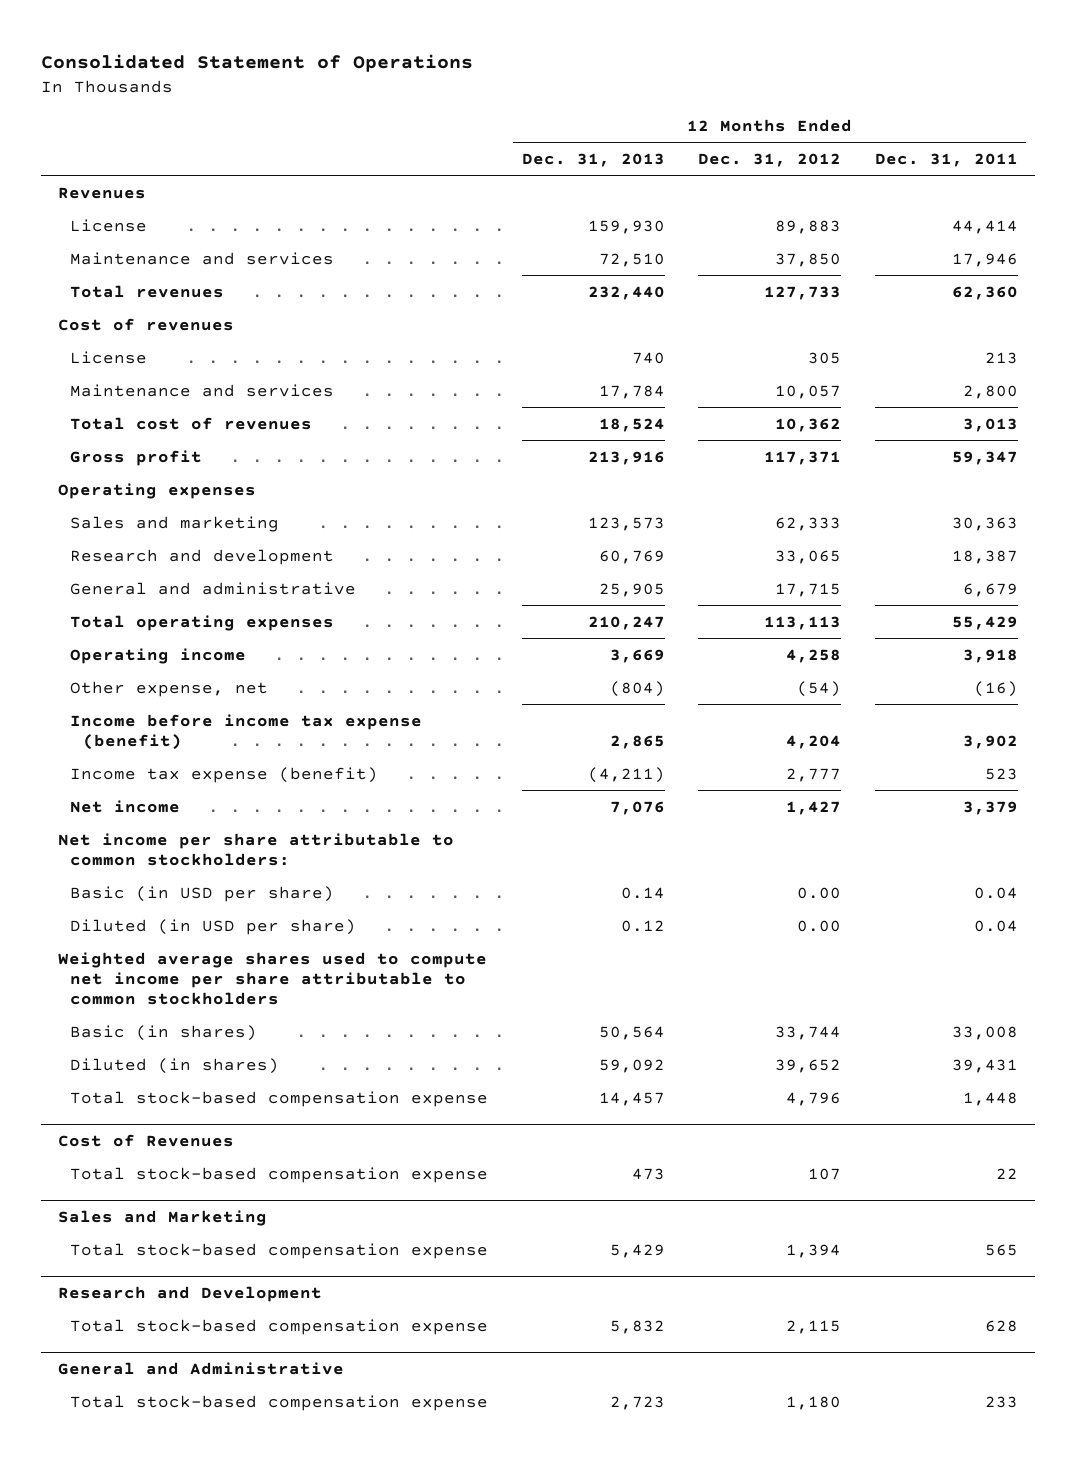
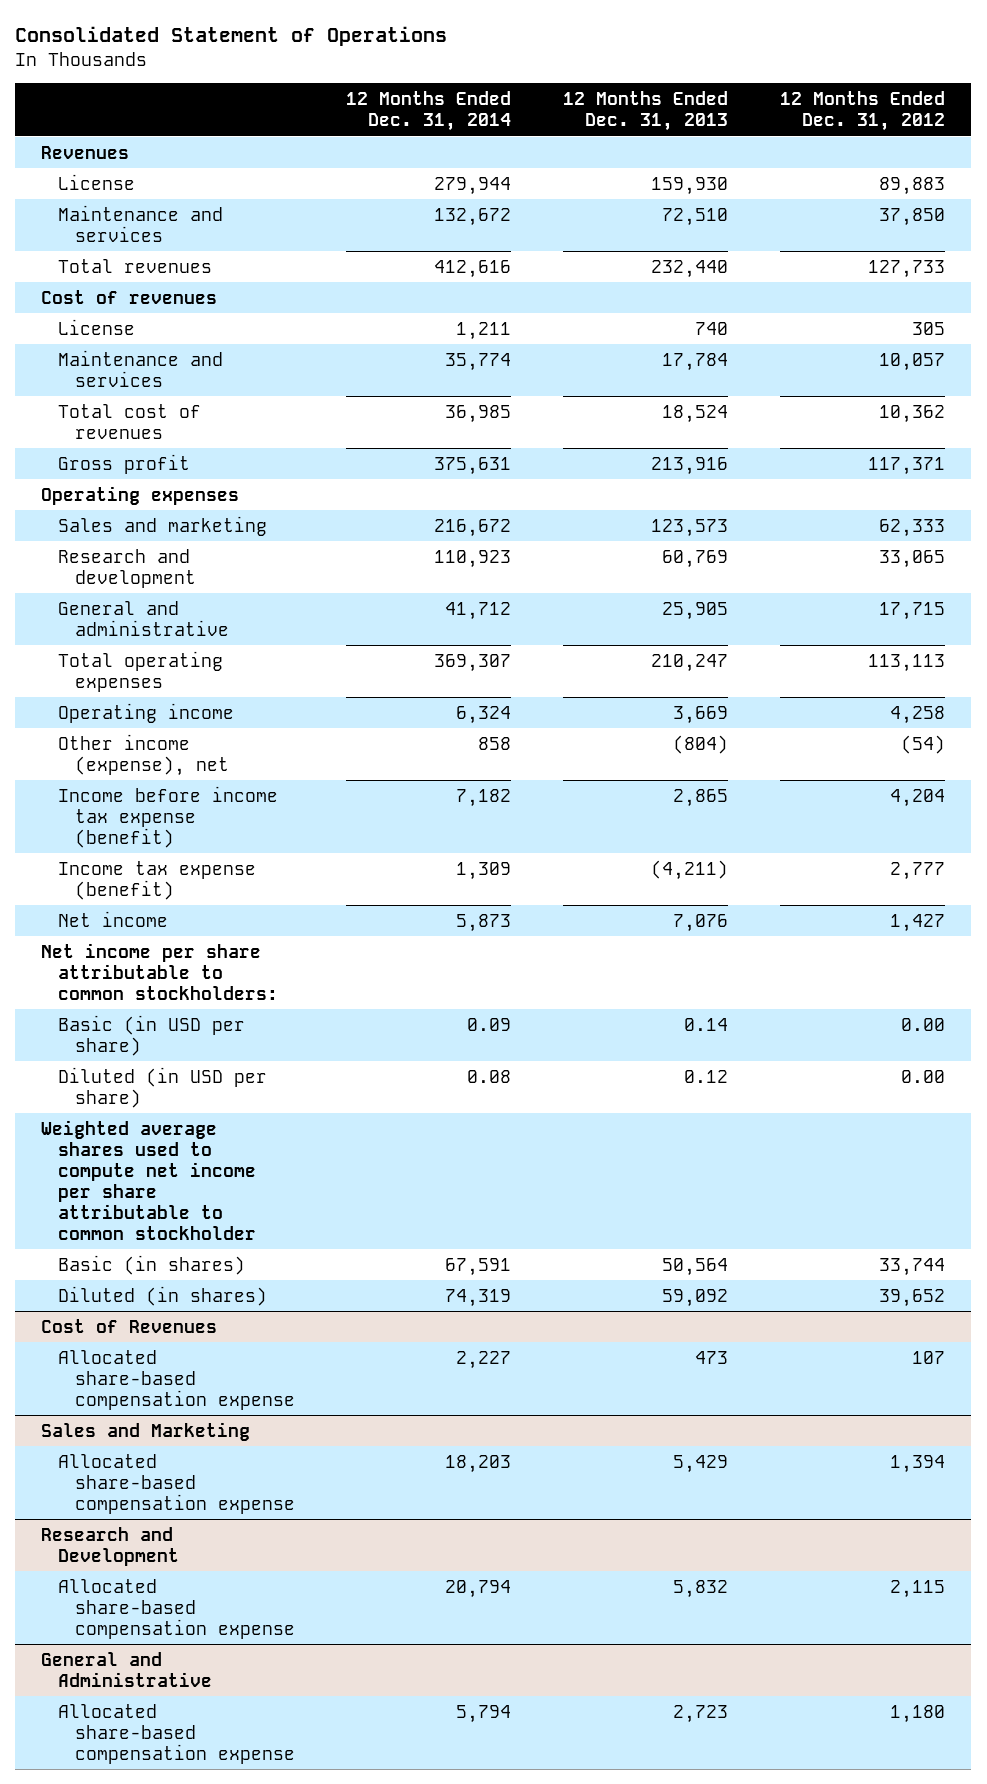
[874,152,1018,167] Dec. 31, 2011 -> none
none -> [346,91,512,132] 12 Months Ended Dec. 31, 2014
[70,680,269,697] Other expense, net -> [57,733,229,776] Other income (expense), net
[57,951,487,1006] Weighted average shares used to compute net income per share attributable to common stockholders -> [41,1119,256,1240] Weighted average shares used to compute net income per share attributable to common stockholder
[70,1090,489,1107] Total stock-based compensation expense -> none
[70,1166,489,1183] Total stock-based compensation expense -> [57,1349,295,1410] Allocated share-based compensation expense
[70,1242,489,1259] Total stock-based compensation expense -> [57,1453,295,1514] Allocated share-based compensation expense
[70,1318,489,1335] Total stock-based compensation expense -> [57,1578,295,1639] Allocated share-based compensation expense
[70,1394,489,1411] Total stock-based compensation expense -> [57,1703,295,1764] Allocated share-based compensation expense

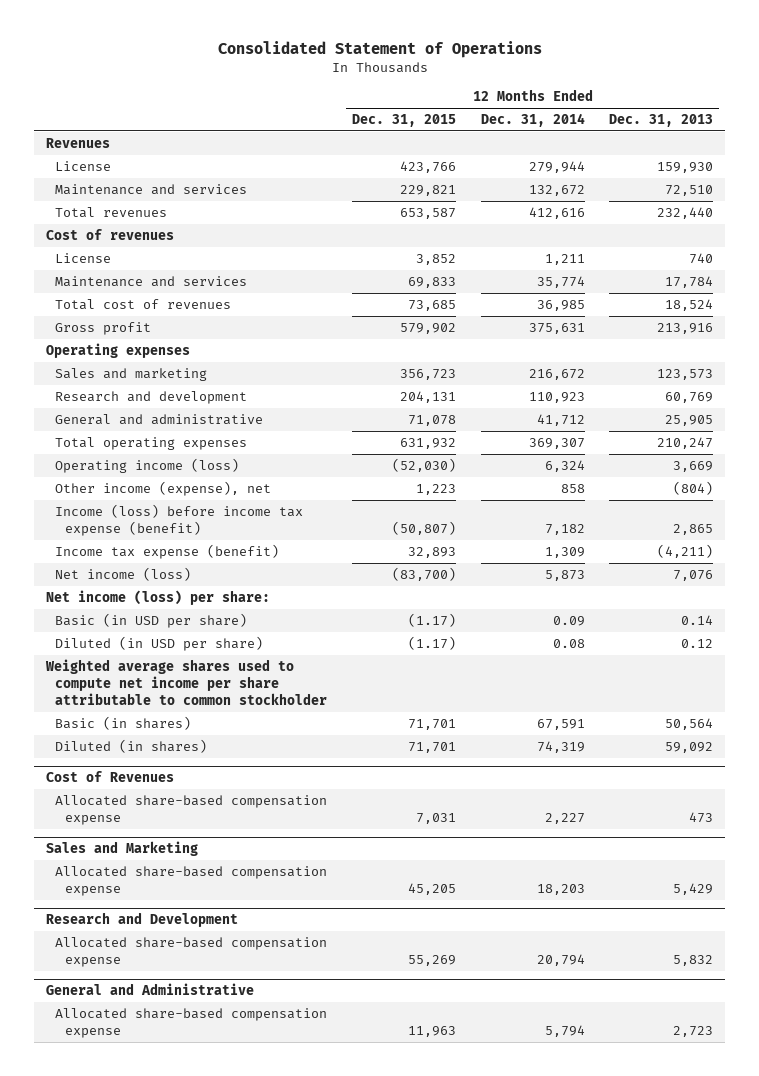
[780,91,946,132] 12 Months Ended Dec. 31, 2012 -> none
none -> [352,114,457,128] Dec. 31, 2015
[57,702,234,723] Operating income -> [55,458,240,474] Operating income (loss)
[57,785,278,848] Income before income tax expense (benefit) -> [55,504,304,536] Income (loss) before income tax expense (benefit)
[57,910,168,927] Net income -> [55,567,192,582] Net income (loss)
[41,942,278,1000] Net income per share attributable to common stockholders: -> [46,590,271,606] Net income (loss) per share:

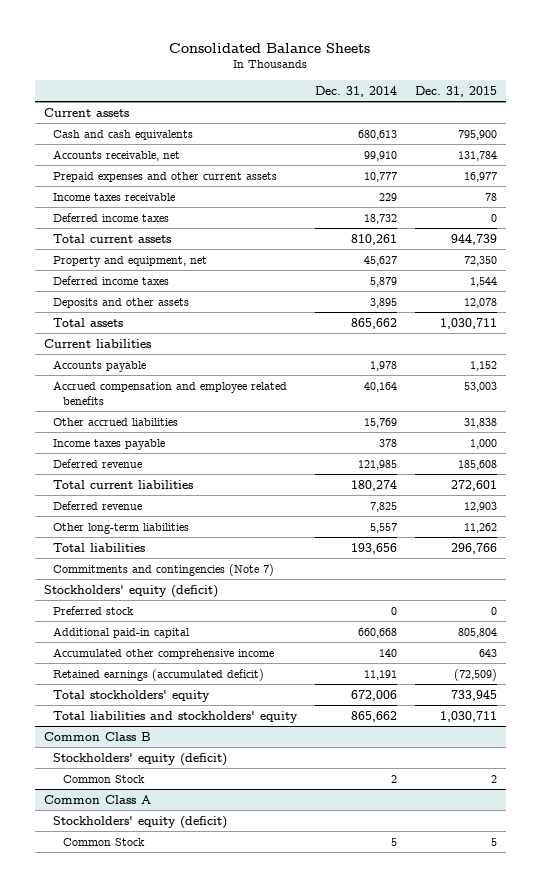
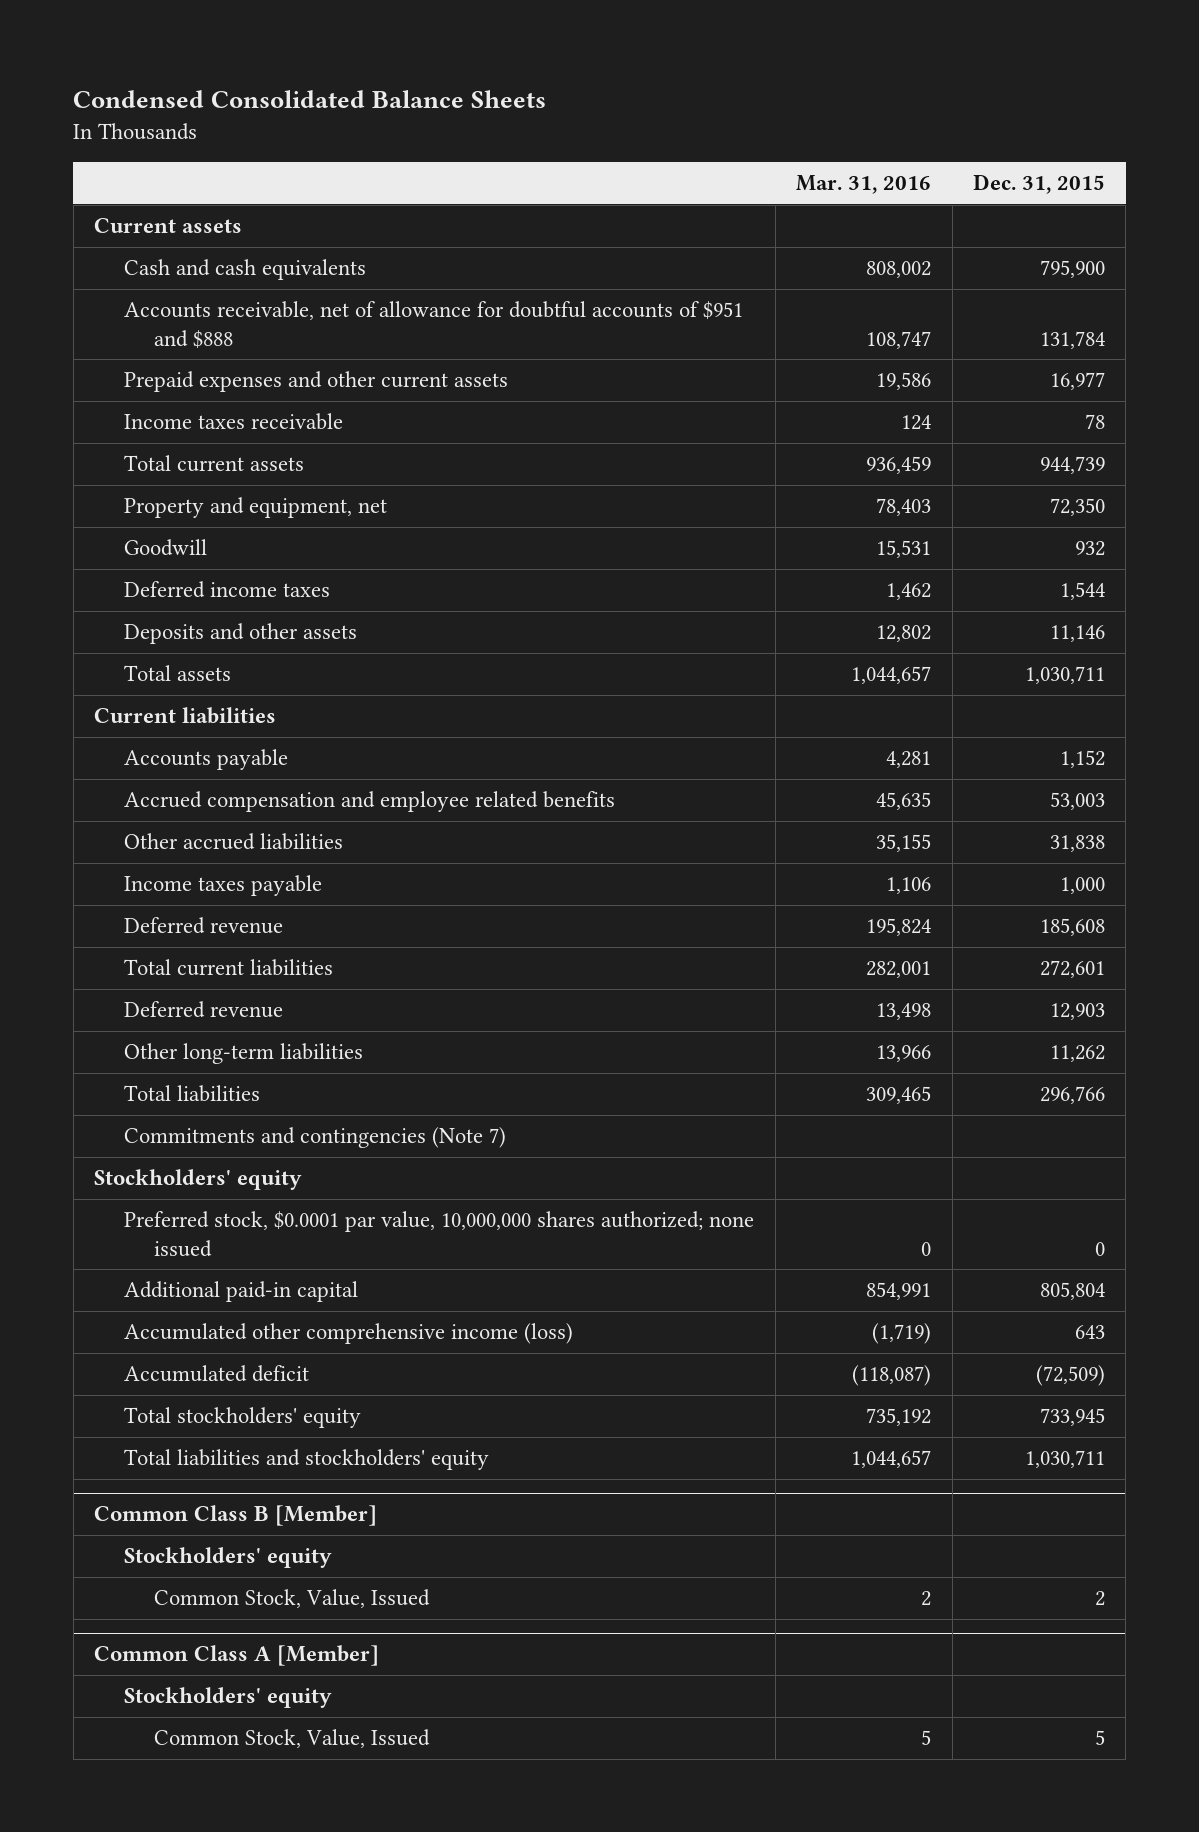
[169,42,371,53] Consolidated Balance Sheets -> [73,90,547,109] Condensed Consolidated Balance Sheets
[314,85,397,97] Dec. 31, 2014 -> none
none -> [796,175,932,195] Mar. 31, 2016
[53,149,181,161] Accounts receivable, net -> [124,301,744,349] Accounts receivable, net of allowance for doubtful accounts of $951 and $888
[53,212,170,222] Deferred income taxes -> none
none -> [124,539,208,557] Goodwill
[463,297,497,308] 12,078 -> [1050,625,1106,643] 11,146
[43,584,218,598] Stockholders' equity (deficit) -> [94,1169,303,1191] Stockholders' equity
[53,605,135,615] Preferred stock -> [124,1211,755,1257] Preferred stock, $0.0001 par value, 10,000,000 shares authorized; none issued
[53,647,275,659] Accumulated other comprehensive income -> [124,1323,574,1345] Accumulated other comprehensive income (loss)
[53,668,265,681] Retained earnings (accumulated deficit) -> [124,1365,310,1383] Accumulated deficit
[43,731,151,741] Common Class B -> [94,1505,378,1527] Common Class B [Member]
[53,752,228,766] Stockholders' equity (deficit) -> [124,1547,333,1569] Stockholders' equity
[62,774,145,783] Common Stock -> [154,1589,431,1609] Common Stock, Value, Issued
[43,794,151,804] Common Class A -> [94,1645,380,1667] Common Class A [Member]
[53,815,228,829] Stockholders' equity (deficit) -> [124,1687,333,1709] Stockholders' equity
[62,837,145,846] Common Stock -> [154,1729,431,1749] Common Stock, Value, Issued

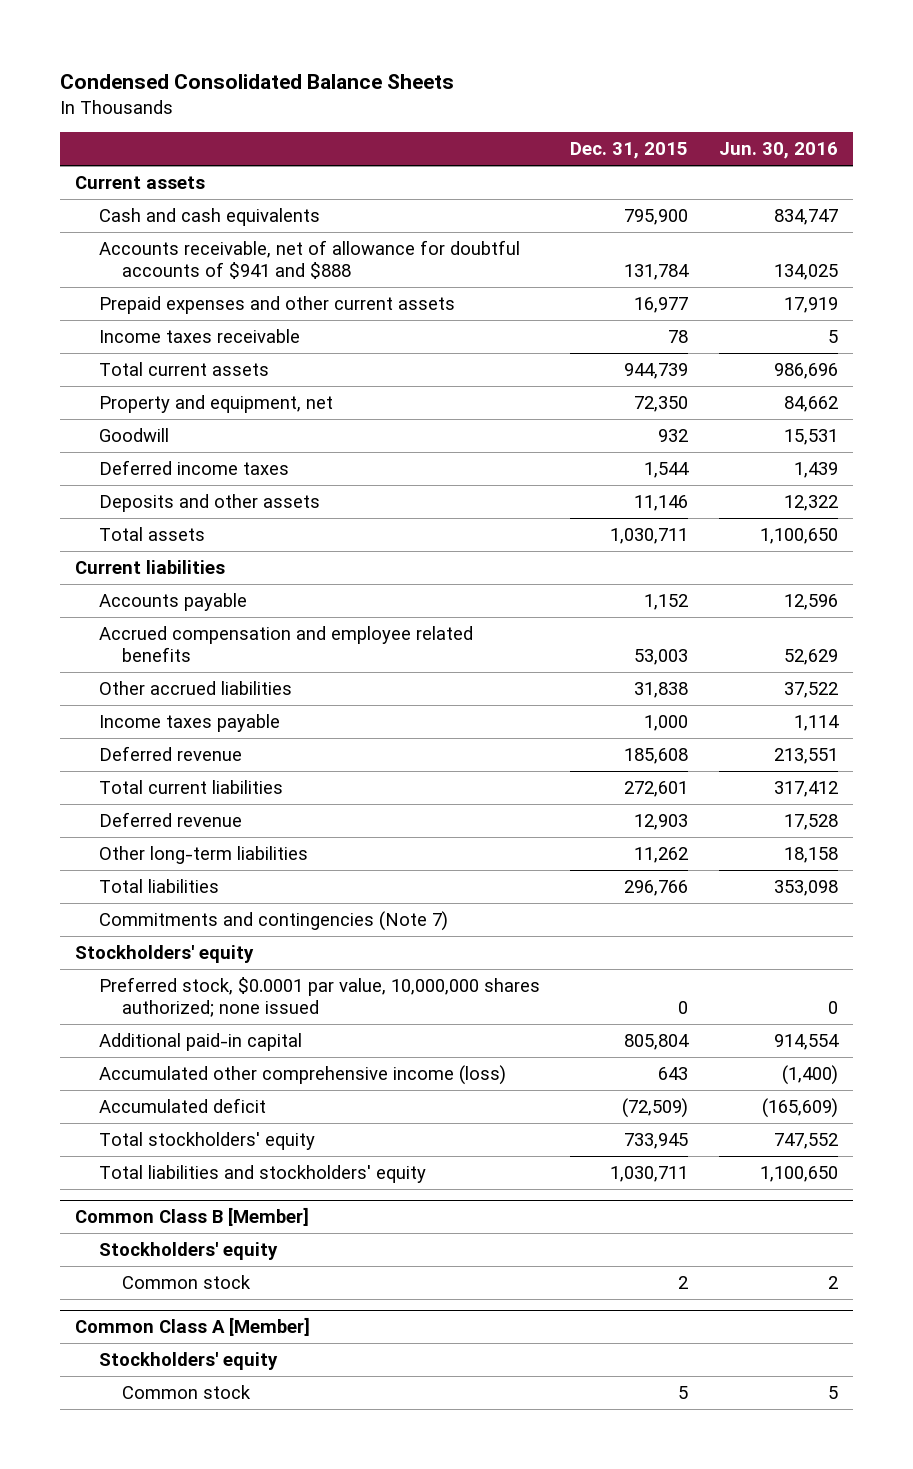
[796,175,932,195] Mar. 31, 2016 -> none
none -> [718,142,838,160] Jun. 30, 2016
[124,301,744,349] Accounts receivable, net of allowance for doubtful accounts of $951 and $888 -> [98,240,520,280] Accounts receivable, net of allowance for doubtful accounts of $941 and $888
[154,1589,431,1609] Common Stock, Value, Issued -> [122,1275,252,1290] Common stock
[154,1729,431,1749] Common Stock, Value, Issued -> [122,1385,252,1400] Common stock

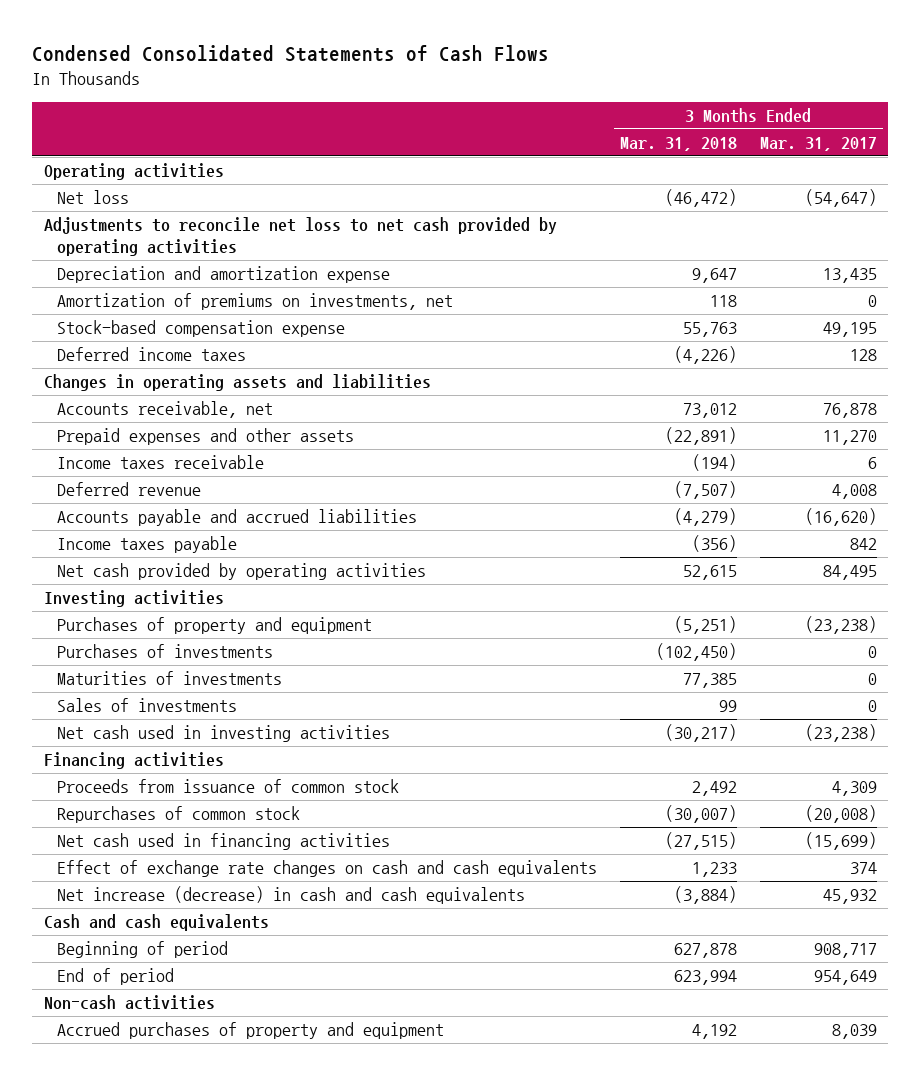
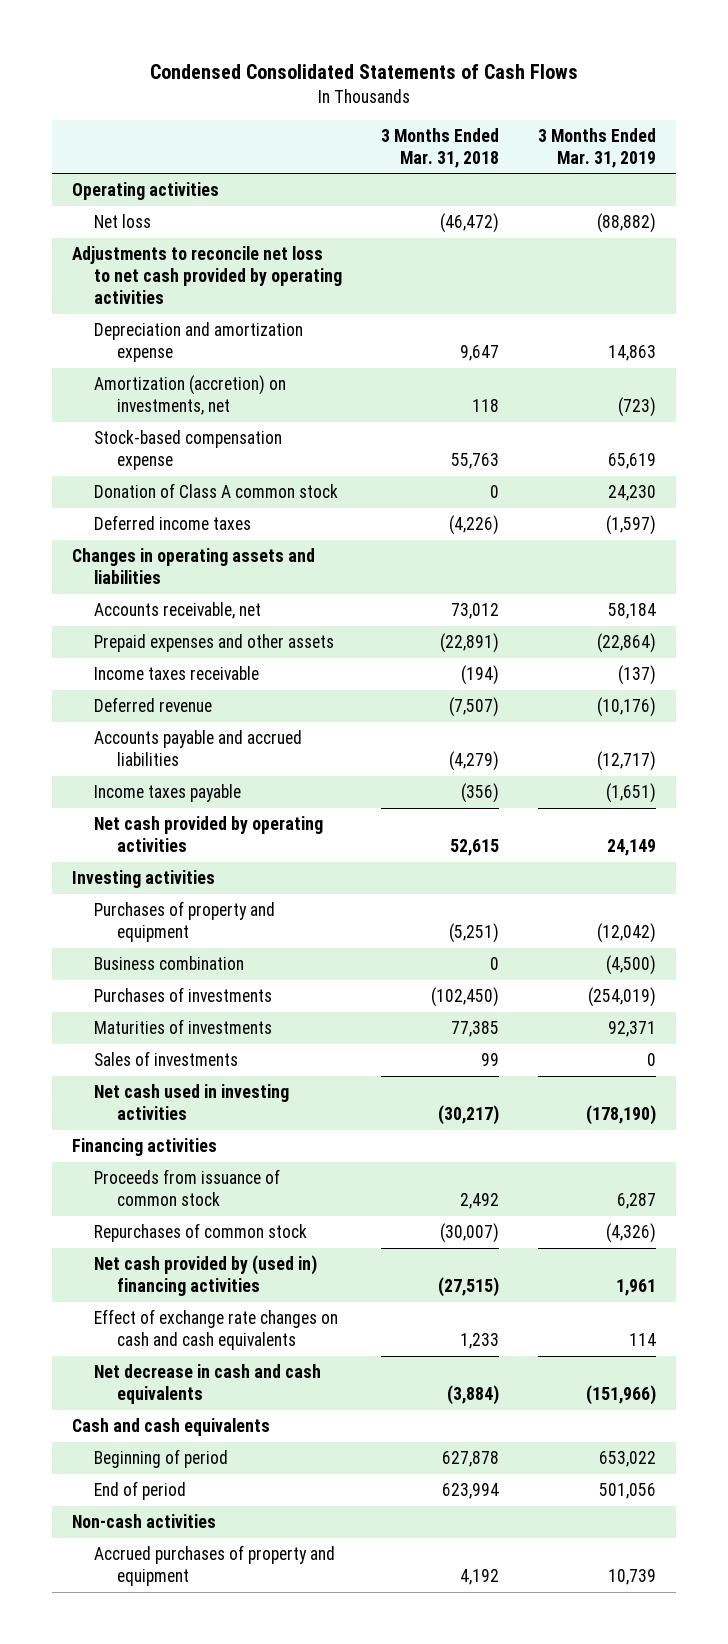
[759,137,877,152] Mar. 31, 2017 -> none
none -> [538,127,657,168] 3 Months Ended Mar. 31, 2019
[56,293,453,311] Amortization of premiums on investments, net -> [94,374,287,415] Amortization (accretion) on investments, net
none -> [94,482,339,498] Donation of Class A common stock
none -> [94,955,245,970] Business combination
[56,833,390,851] Net cash used in financing activities -> [94,1254,318,1296] Net cash provided by (used in) financing activities
[56,886,525,905] Net increase (decrease) in cash and cash equivalents -> [94,1363,322,1404] Net decrease in cash and cash equivalents

